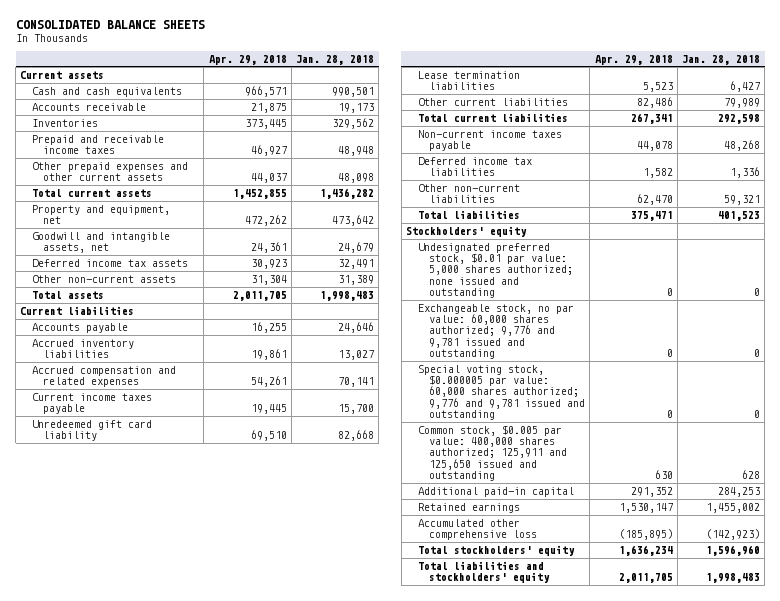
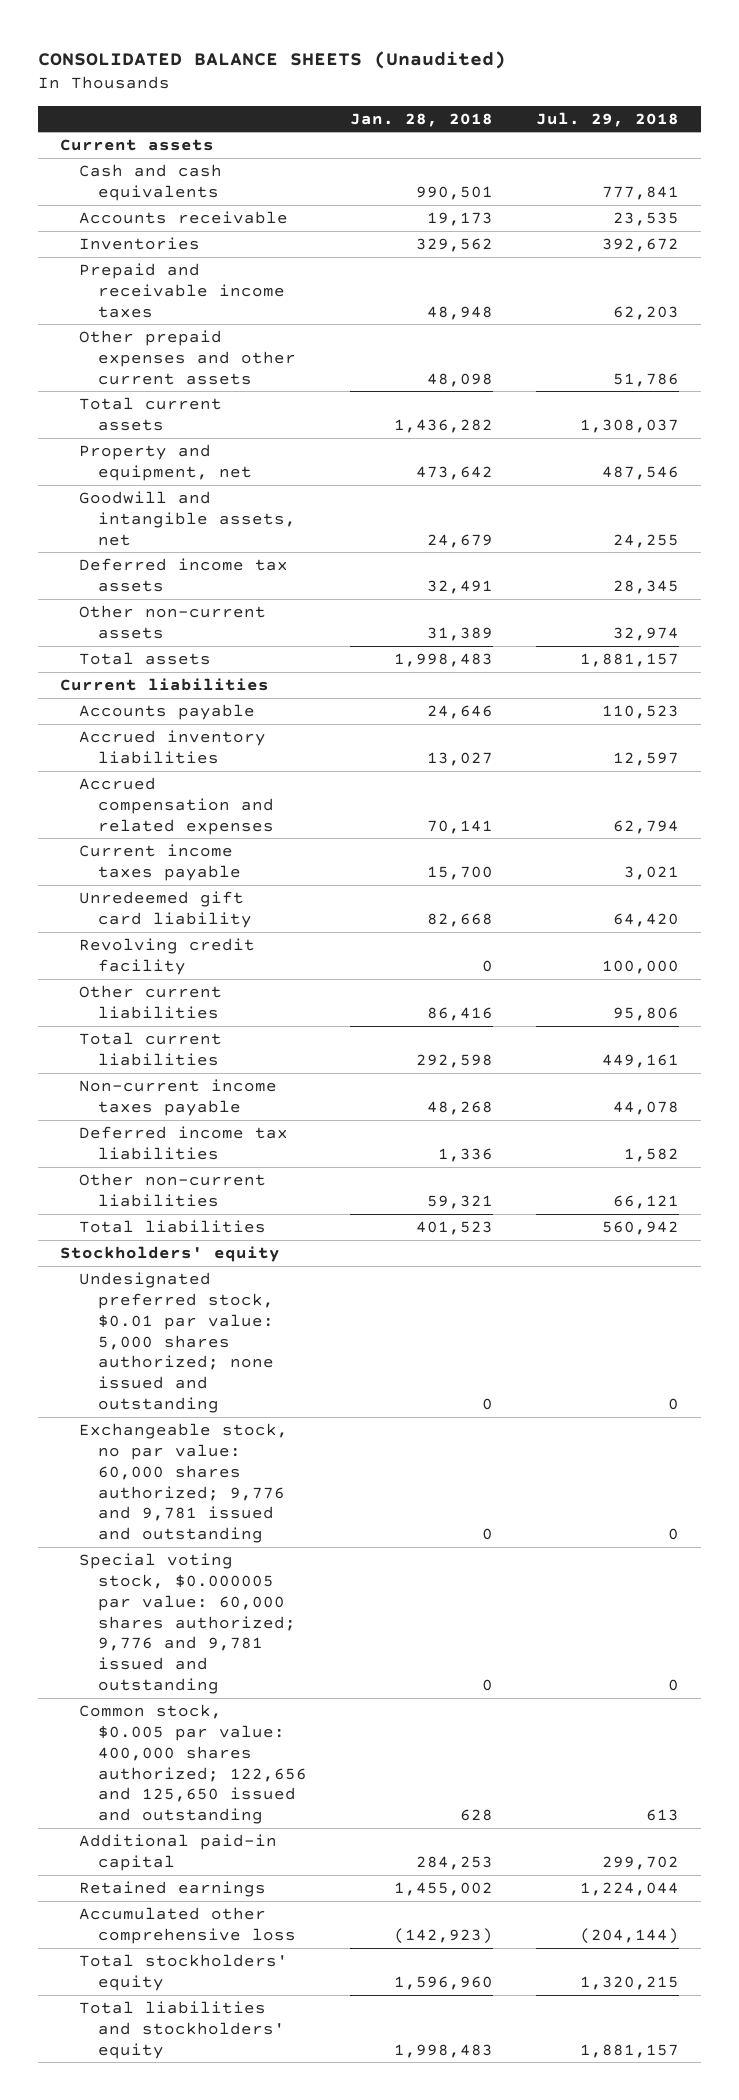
[15,20,205,30] CONSOLIDATED BALANCE SHEETS -> [38,50,507,69] CONSOLIDATED BALANCE SHEETS (Unaudited)
[208,54,287,65] Apr. 29, 2018 -> none
none -> [536,111,680,127] Jul. 29, 2018
[417,71,520,91] Lease termination liabilities -> none
none -> [78,937,255,975] Revolving credit facility
[724,98,761,109] 79,989 -> [427,1006,494,1021] 86,416
[417,425,568,481] Common stock, $0.005 par value: 400,000 shares authorized; 125,911 and 125,650 issued and outstanding -> [78,1703,308,1825] Common stock, $0.005 par value: 400,000 shares authorized; 122,656 and 125,650 issued and outstanding

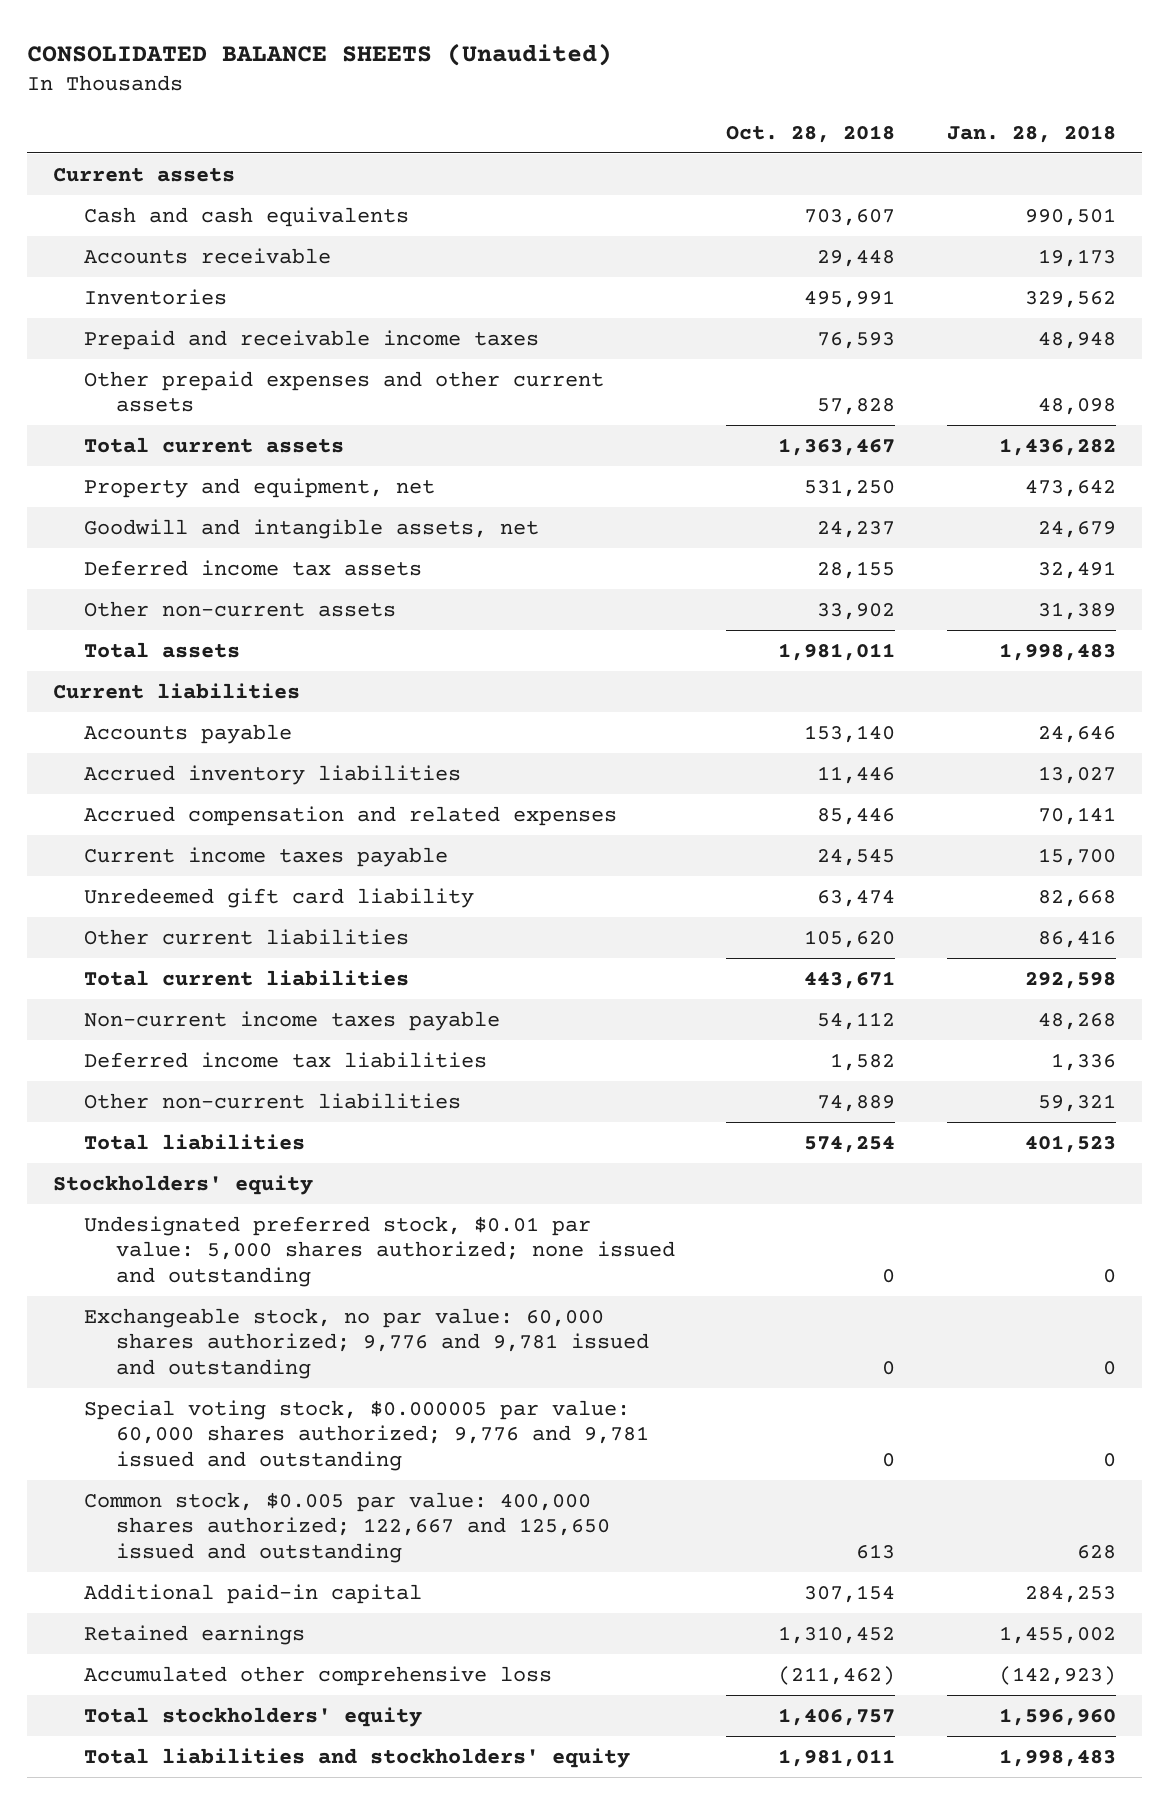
[536,111,680,127] Jul. 29, 2018 -> none
none -> [726,124,896,143] Oct. 28, 2018
[78,937,255,975] Revolving credit facility -> none
[78,1703,308,1825] Common stock, $0.005 par value: 400,000 shares authorized; 122,656 and 125,650 issued and outstanding -> [84,1491,610,1563] Common stock, $0.005 par value: 400,000 shares authorized; 122,667 and 125,650 issued and outstanding

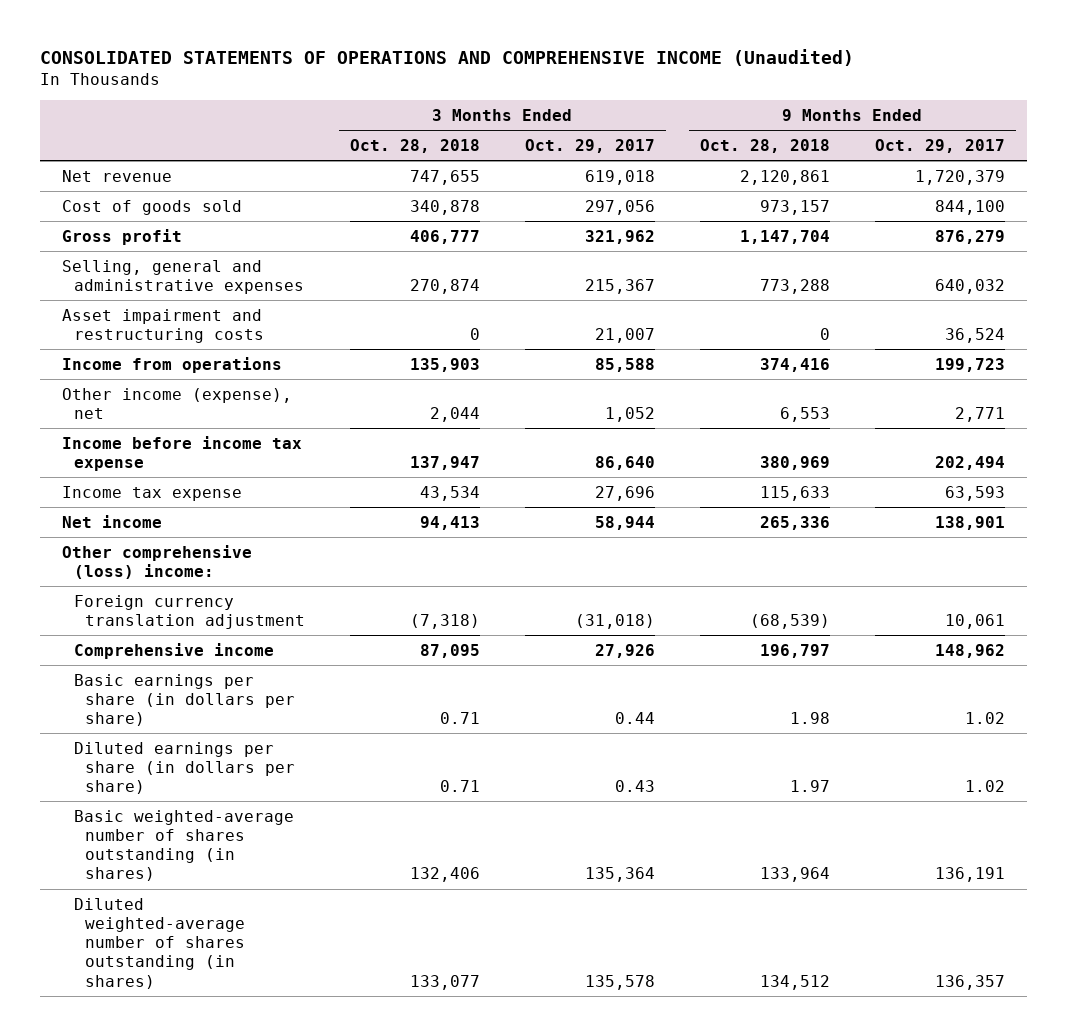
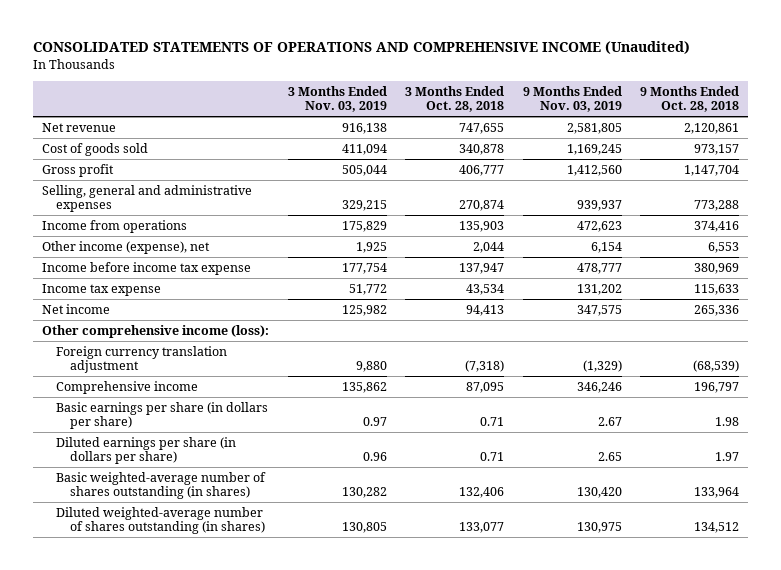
[524,138,655,153] Oct. 29, 2017 -> none
[874,138,1005,153] Oct. 29, 2017 -> none
none -> [287,85,387,113] 3 Months Ended Nov. 03, 2019
none -> [522,85,622,113] 9 Months Ended Nov. 03, 2019
[62,308,264,343] Asset impairment and restructuring costs -> none
[62,544,253,579] Other comprehensive (loss) income: -> [42,324,270,338] Other comprehensive income (loss):

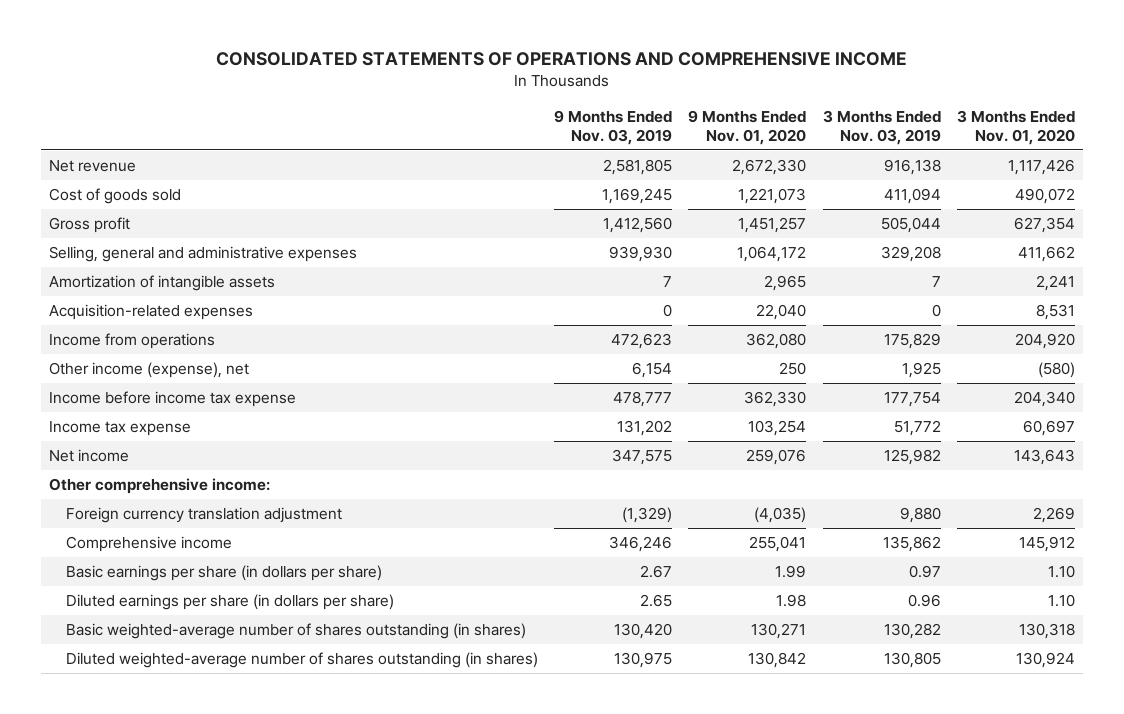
[32,40,690,54] CONSOLIDATED STATEMENTS OF OPERATIONS AND COMPREHENSIVE INCOME (Unaudited) -> [215,51,907,66] CONSOLIDATED STATEMENTS OF OPERATIONS AND COMPREHENSIVE INCOME
[405,85,505,113] 3 Months Ended Oct. 28, 2018 -> none
[640,85,740,113] 9 Months Ended Oct. 28, 2018 -> none
none -> [688,109,807,145] 9 Months Ended Nov. 01, 2020
none -> [956,109,1075,145] 3 Months Ended Nov. 01, 2020
[341,200,387,212] 329,215 -> [880,245,941,262] 329,208
[576,200,622,212] 939,937 -> [608,245,672,262] 939,930
none -> [48,274,275,291] Amortization of intangible assets
none -> [48,303,253,320] Acquisition-related expenses
[42,324,270,338] Other comprehensive income (loss): -> [48,477,270,494] Other comprehensive income:

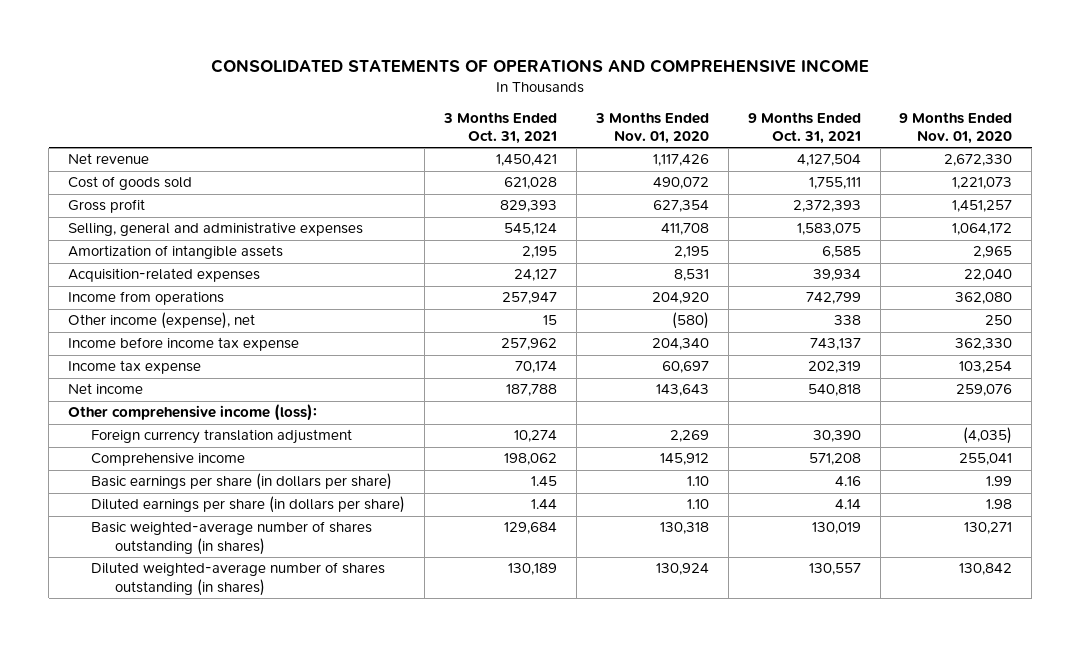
[553,109,672,145] 9 Months Ended Nov. 03, 2019 -> none
[822,109,941,145] 3 Months Ended Nov. 03, 2019 -> none
none -> [443,112,558,145] 3 Months Ended Oct. 31, 2021
none -> [747,112,861,145] 9 Months Ended Oct. 31, 2021
[1017,245,1075,262] 411,662 -> [660,223,709,236] 411,708
[1035,274,1075,291] 2,241 -> [673,246,709,259] 2,195
[48,477,270,494] Other comprehensive income: -> [67,404,317,422] Other comprehensive income (loss):

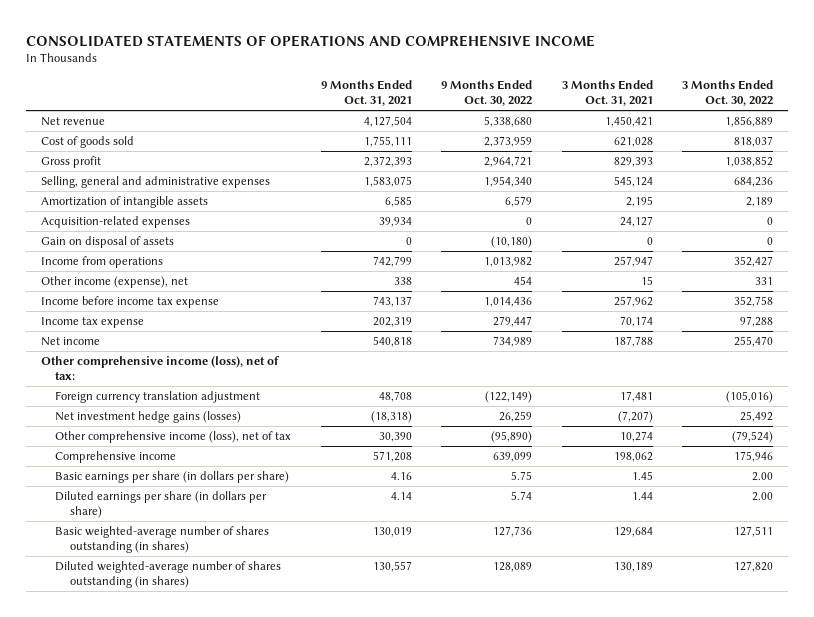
[594,112,709,145] 3 Months Ended Nov. 01, 2020 -> none
[899,112,1013,145] 9 Months Ended Nov. 01, 2020 -> none
none -> [441,80,533,107] 9 Months Ended Oct. 30, 2022
none -> [681,80,773,107] 3 Months Ended Oct. 30, 2022
none -> [40,236,174,249] Gain on disposal of assets
[67,404,317,422] Other comprehensive income (loss): -> [40,356,280,381] Other comprehensive income (loss), net of tax:
[514,430,558,443] 10,274 -> [619,391,653,403] 17,481
[812,430,861,443] 30,390 -> [378,391,412,403] 48,708
none -> [55,411,242,424] Net investment hedge gains (losses)
none -> [55,431,292,444] Other comprehensive income (loss), net of tax

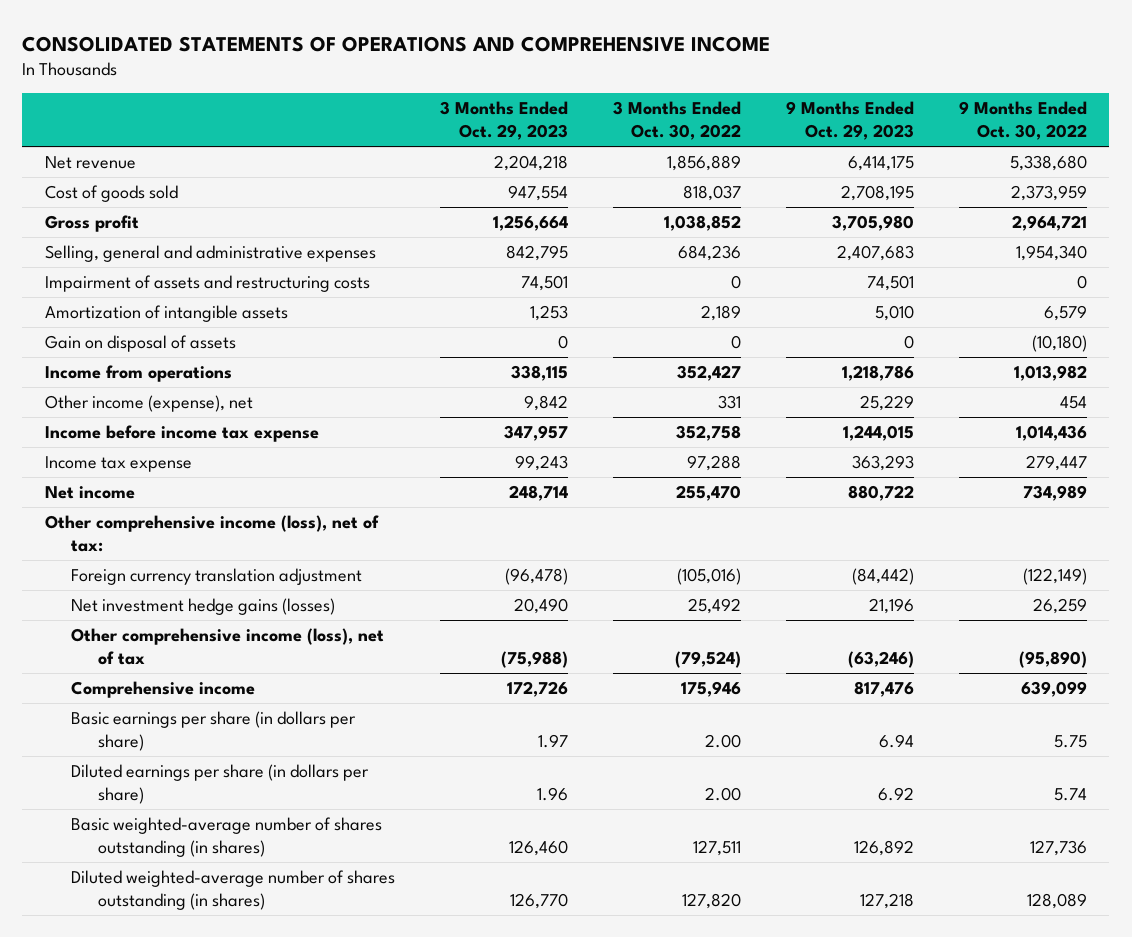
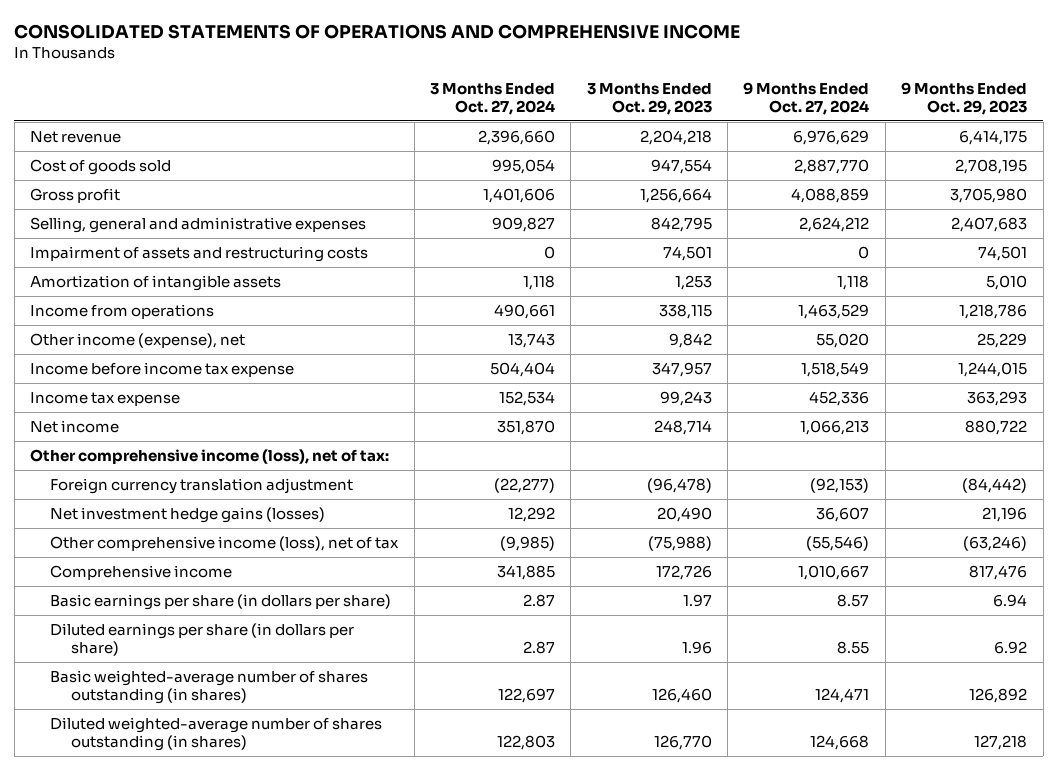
[613,101,742,141] 3 Months Ended Oct. 30, 2022 -> none
[958,101,1087,141] 9 Months Ended Oct. 30, 2022 -> none
none -> [430,82,556,115] 3 Months Ended Oct. 27, 2024
none -> [743,81,870,115] 9 Months Ended Oct. 27, 2024
[44,335,236,353] Gain on disposal of assets -> none

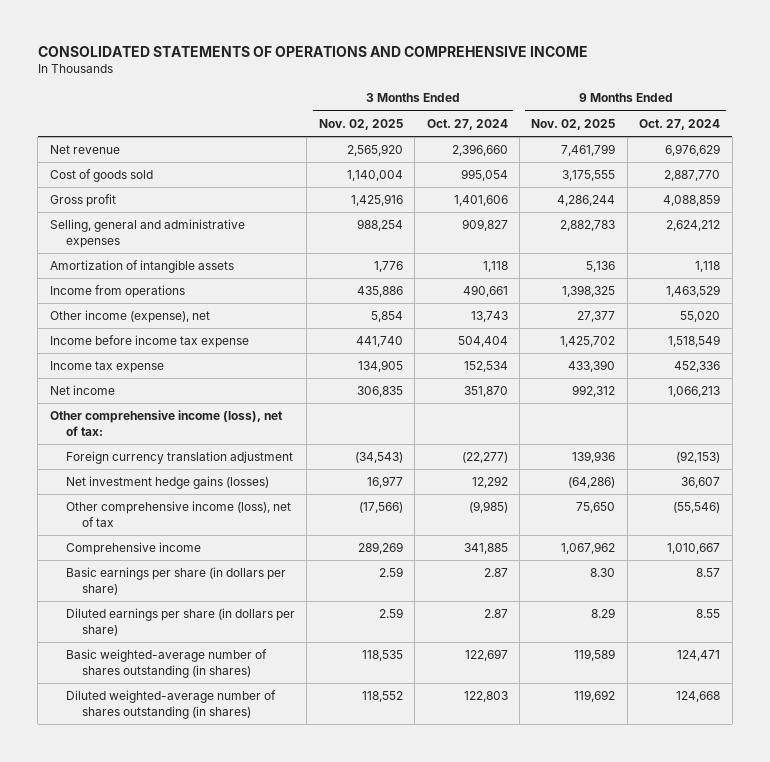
[586,82,712,115] 3 Months Ended Oct. 29, 2023 -> none
[901,81,1028,115] 9 Months Ended Oct. 29, 2023 -> none
none -> [318,118,403,130] Nov. 02, 2025
none -> [531,118,616,130] Nov. 02, 2025
[30,246,369,263] Impairment of assets and restructuring costs -> none

